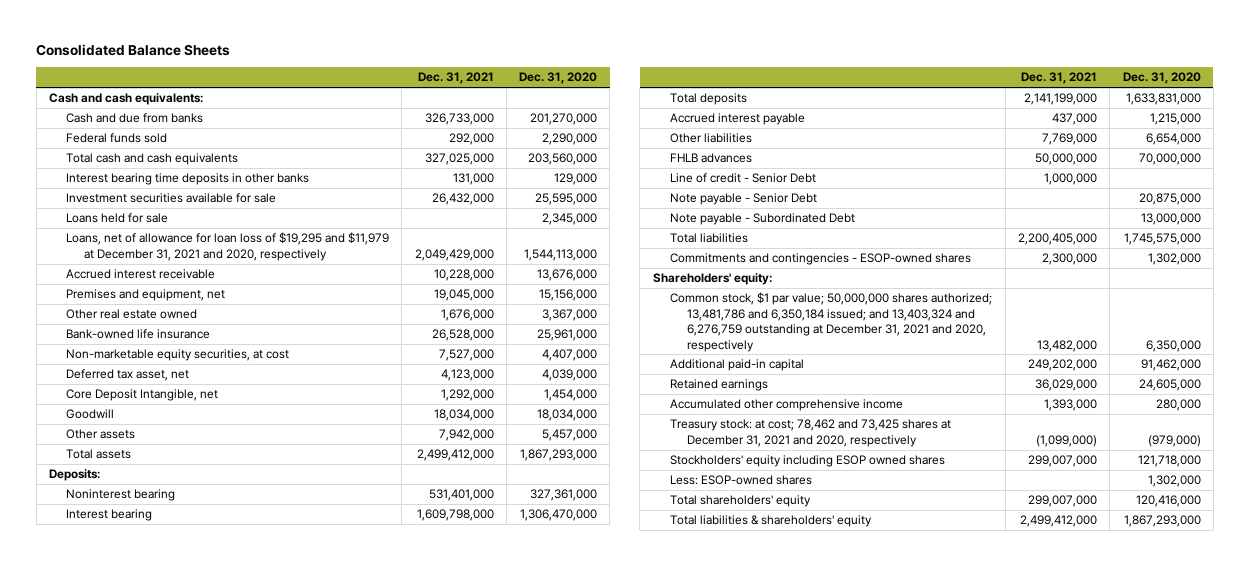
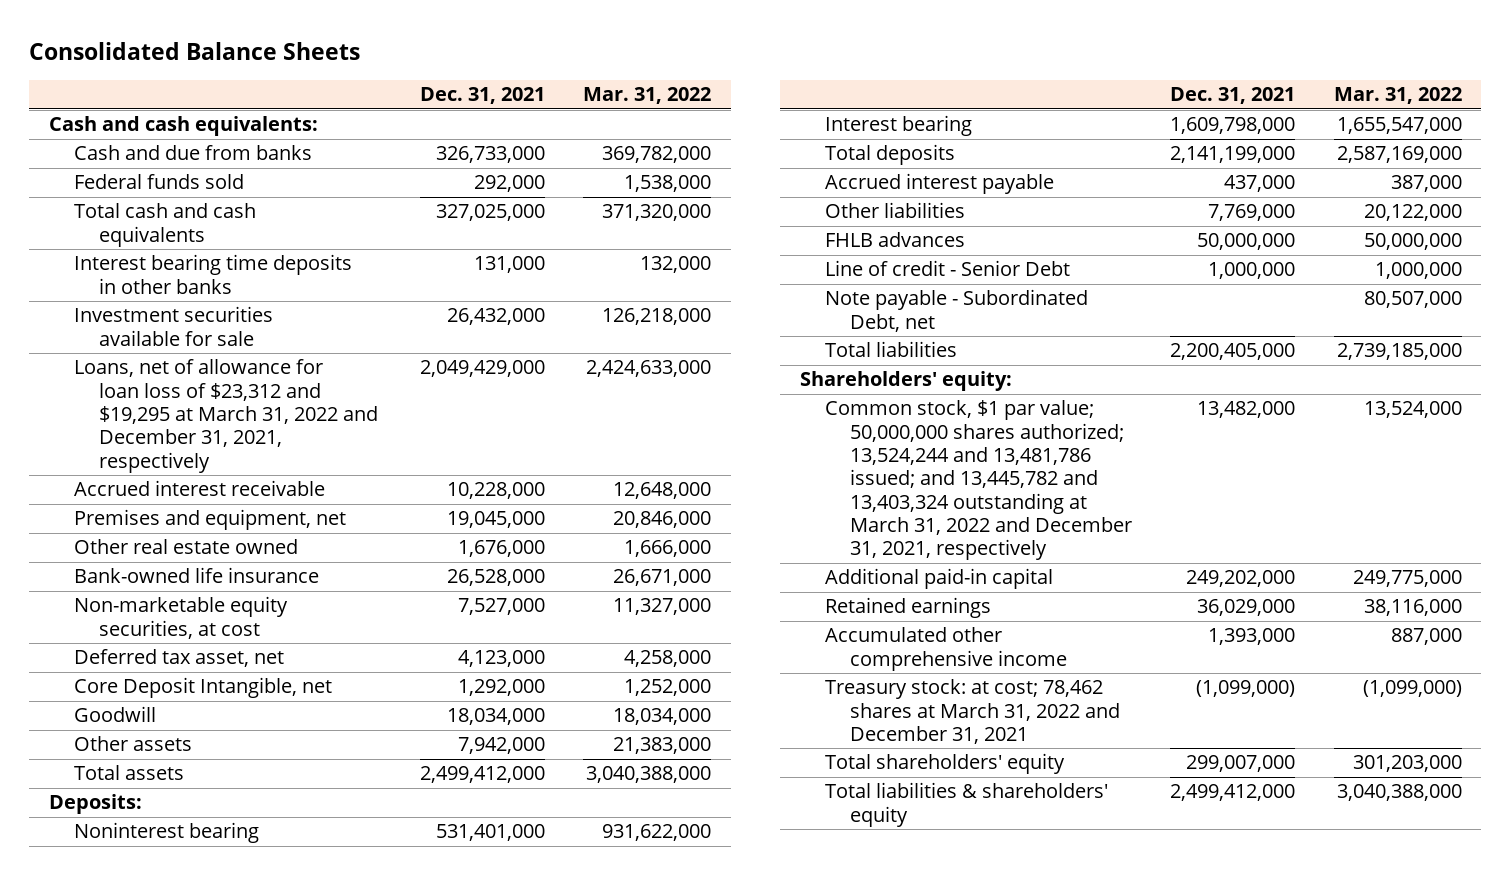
[518,72,597,85] Dec. 31, 2020 -> none
none -> [583,87,712,105] Mar. 31, 2022
[66,213,169,224] Loans held for sale -> none
[66,232,390,261] Loans, net of allowance for loan loss of $19,295 and $11,979 at December 31, 2021 and 2020, respectively -> [73,359,378,473] Loans, net of allowance for loan loss of $23,312 and $19,295 at March 31, 2022 and December 31, 2021, respectively
[669,193,817,206] Note payable - Senior Debt -> none
[669,213,855,226] Note payable - Subordinated Debt -> [824,289,1088,332] Note payable - Subordinated Debt, net
[669,253,971,266] Commitments and contingencies - ESOP-owned shares -> none
[669,292,992,352] Common stock, $1 par value; 50,000,000 shares authorized; 13,481,786 and 6,350,184 issued; and 13,403,324 and 6,276,759 outstanding at December 31, 2021 and 2020, respectively -> [824,400,1132,561] Common stock, $1 par value; 50,000,000 shares authorized; 13,524,244 and 13,481,786 issued; and 13,445,782 and 13,403,324 outstanding at March 31, 2022 and December 31, 2021, respectively
[669,455,945,468] Stockholders' equity including ESOP owned shares -> none
[669,475,812,486] Less: ESOP-owned shares -> none
[669,419,951,447] Treasury stock: at cost; 78,462 and 73,425 shares at December 31, 2021 and 2020, respectively -> [824,679,1120,744] Treasury stock: at cost; 78,462 shares at March 31, 2022 and December 31, 2021

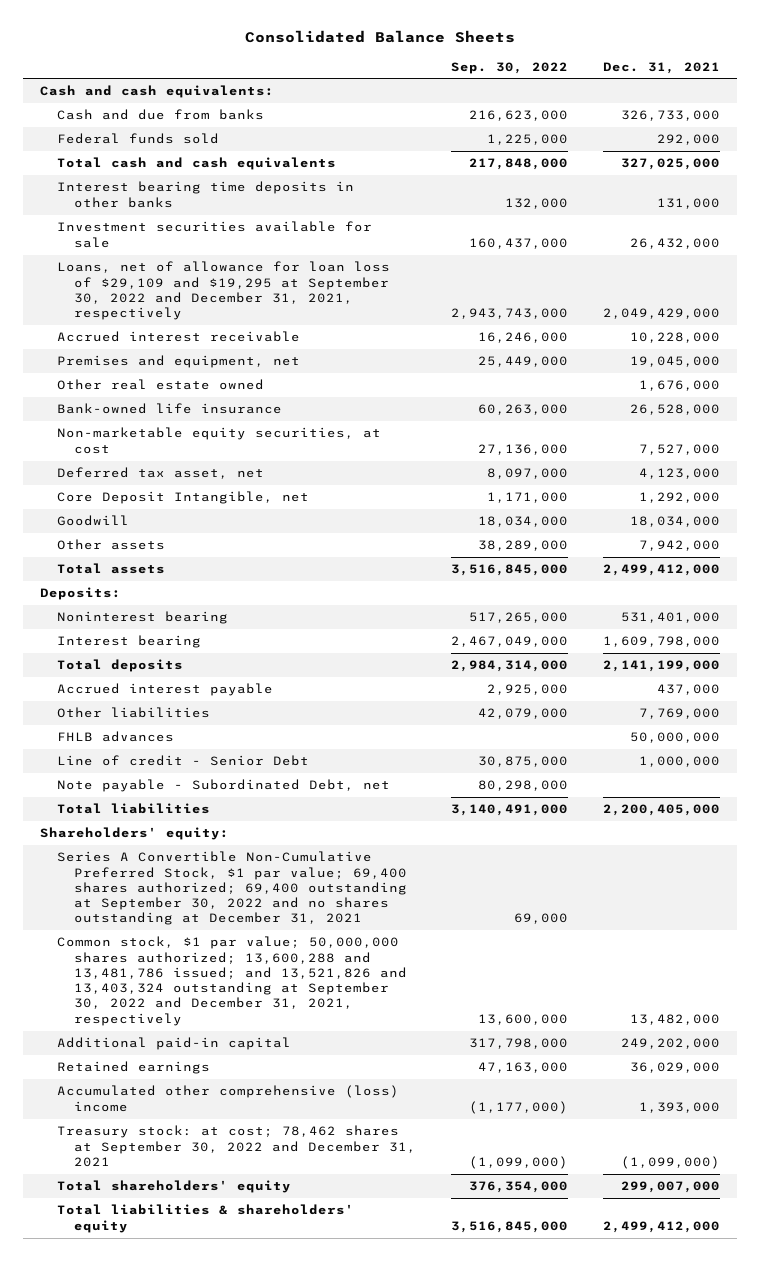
[583,87,712,105] Mar. 31, 2022 -> none
none -> [451,61,569,74] Sep. 30, 2022
[73,359,378,473] Loans, net of allowance for loan loss of $23,312 and $19,295 at March 31, 2022 and December 31, 2021, respectively -> [57,261,391,321] Loans, net of allowance for loan loss of $29,109 and $19,295 at September 30, 2022 and December 31, 2021, respectively
none -> [57,851,408,926] Series A Convertible Non-Cumulative Preferred Stock, $1 par value; 69,400 shares authorized; 69,400 outstanding at September 30, 2022 and no shares outstanding at December 31, 2021
[824,400,1132,561] Common stock, $1 par value; 50,000,000 shares authorized; 13,524,244 and 13,481,786 issued; and 13,445,782 and 13,403,324 outstanding at March 31, 2022 and December 31, 2021, respectively -> [57,936,408,1026] Common stock, $1 par value; 50,000,000 shares authorized; 13,600,288 and 13,481,786 issued; and 13,521,826 and 13,403,324 outstanding at September 30, 2022 and December 31, 2021, respectively
[824,627,1067,671] Accumulated other comprehensive income -> [57,1085,400,1112] Accumulated other comprehensive (loss) income
[824,679,1120,744] Treasury stock: at cost; 78,462 shares at March 31, 2022 and December 31, 2021 -> [57,1125,417,1167] Treasury stock: at cost; 78,462 shares at September 30, 2022 and December 31, 2021

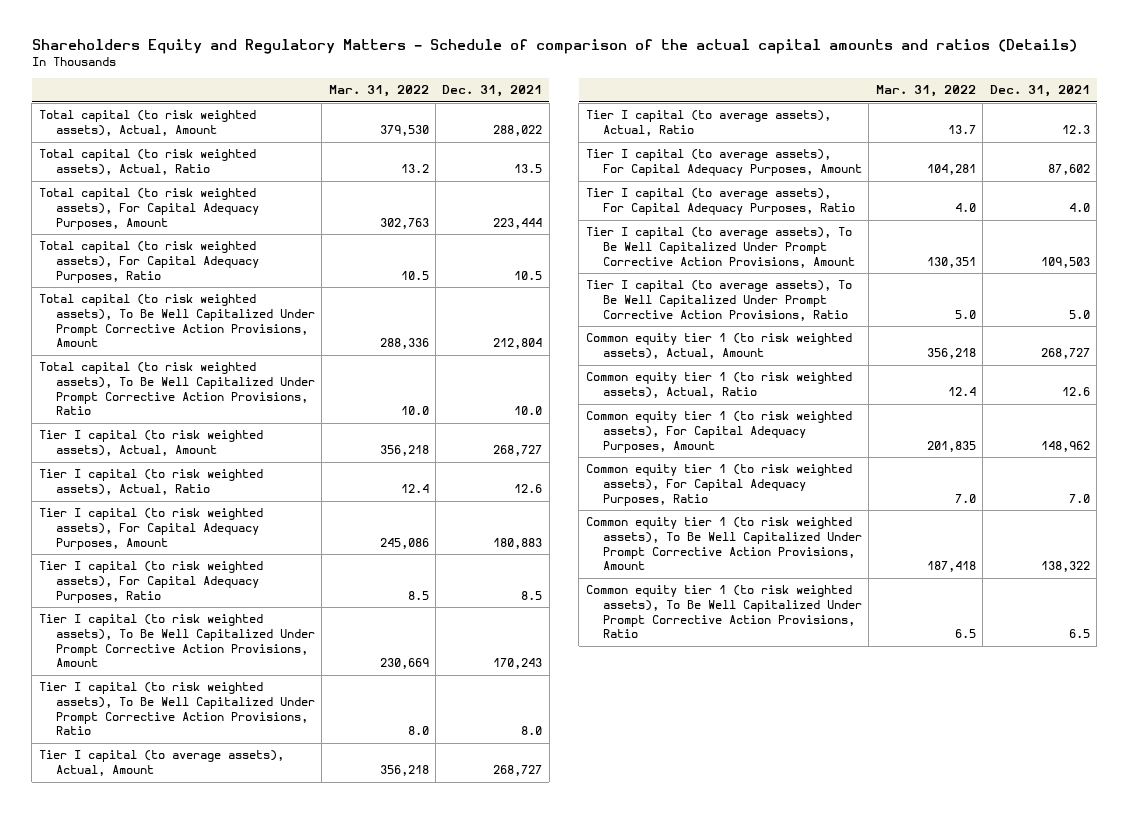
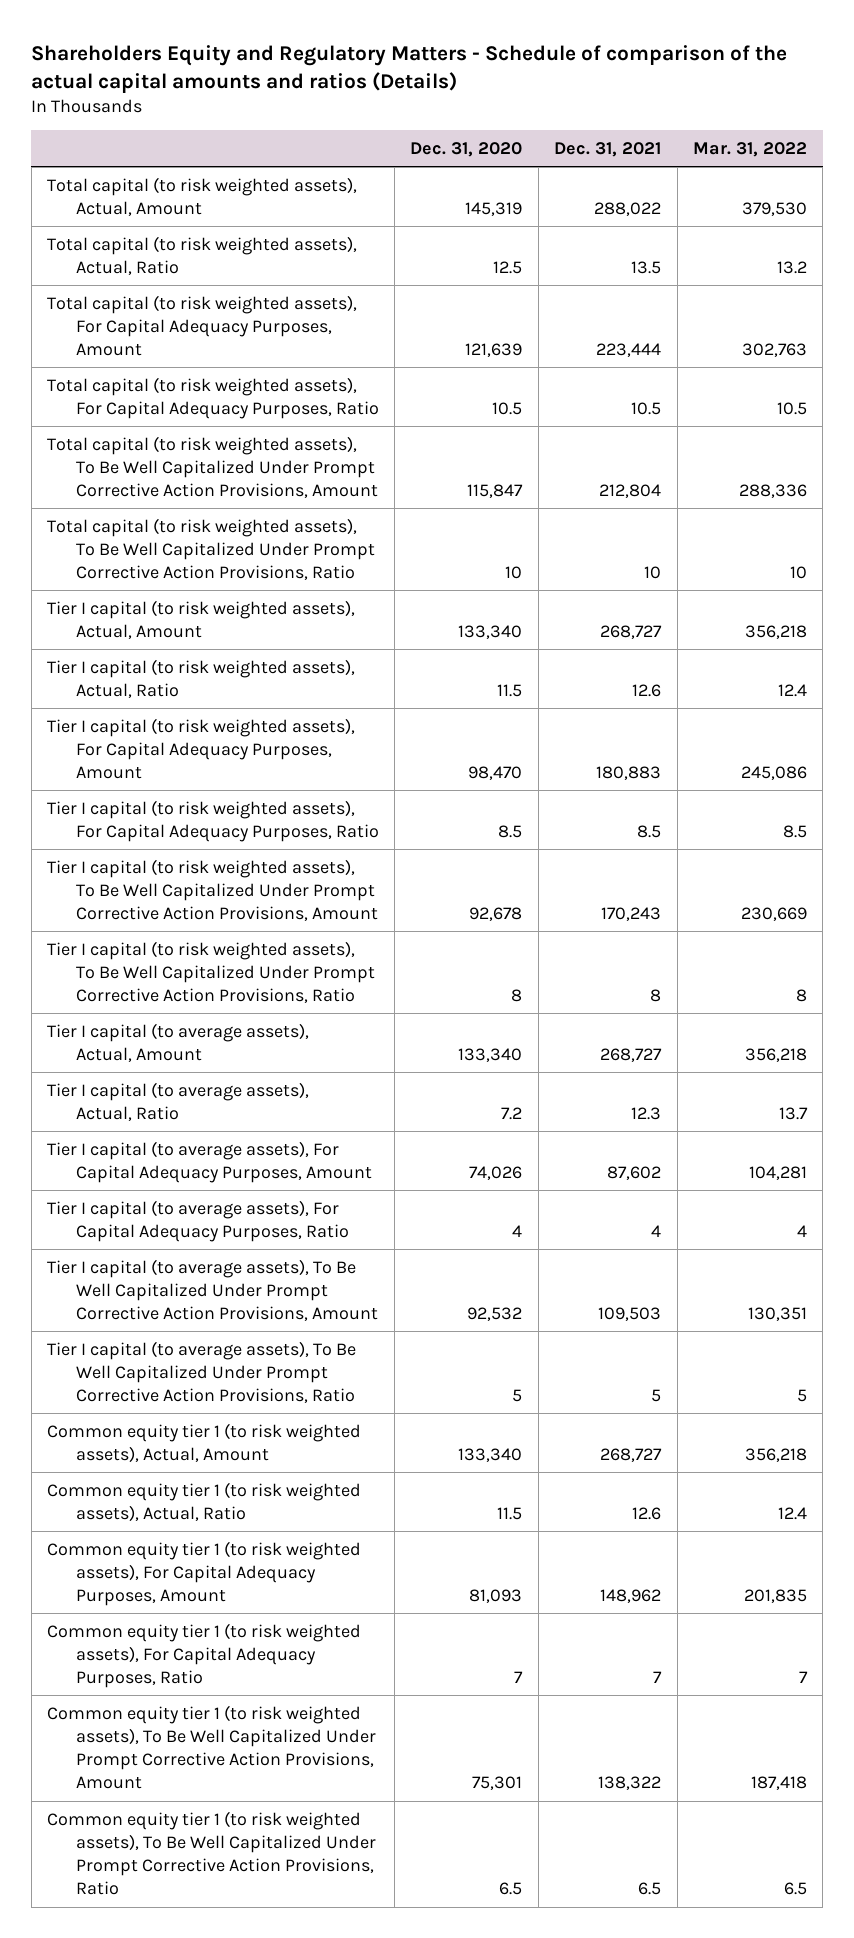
none -> [410,142,523,158] Dec. 31, 2020
[400,406,429,416] 10.0 -> [789,566,807,580] 10
[514,406,543,416] 10.0 -> [644,566,662,580] 10
[407,726,429,736] 8.0 -> [795,989,807,1003] 8
[521,726,543,736] 8.0 -> [650,989,662,1003] 8
[954,203,976,213] 4.0 -> [796,1224,807,1237] 4
[1068,203,1090,213] 4.0 -> [651,1224,662,1237] 4
[954,309,976,319] 5.0 -> [796,1389,807,1403] 5
[1068,309,1090,319] 5.0 -> [651,1389,662,1403] 5
[954,493,976,503] 7.0 -> [798,1671,808,1684] 7
[1068,493,1090,503] 7.0 -> [653,1671,663,1684] 7

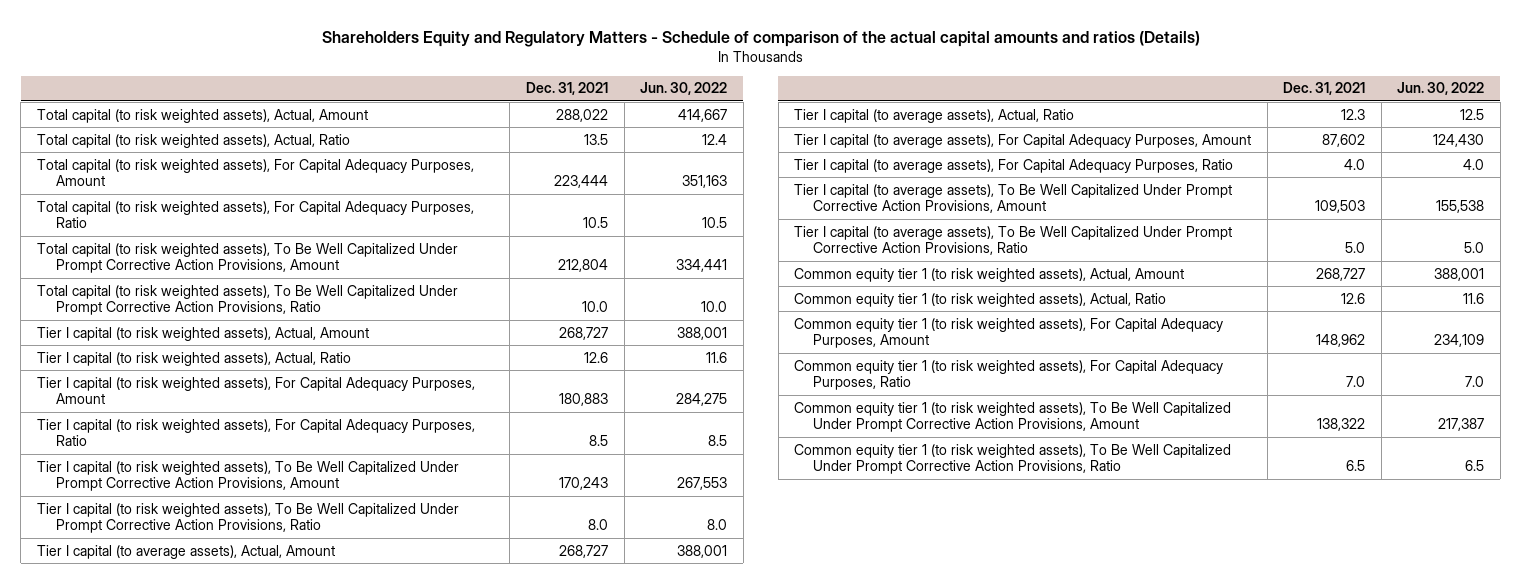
[410,142,523,158] Dec. 31, 2020 -> none
[692,142,807,158] Mar. 31, 2022 -> none
none -> [640,82,728,96] Jun. 30, 2022
[644,566,662,580] 10 -> [581,301,608,313] 10.0
[650,989,662,1003] 8 -> [587,519,608,531] 8.0
[651,1224,662,1237] 4 -> [1344,158,1366,170] 4.0
[651,1389,662,1403] 5 -> [1345,242,1366,254] 5.0
[653,1671,663,1684] 7 -> [1346,376,1366,388] 7.0

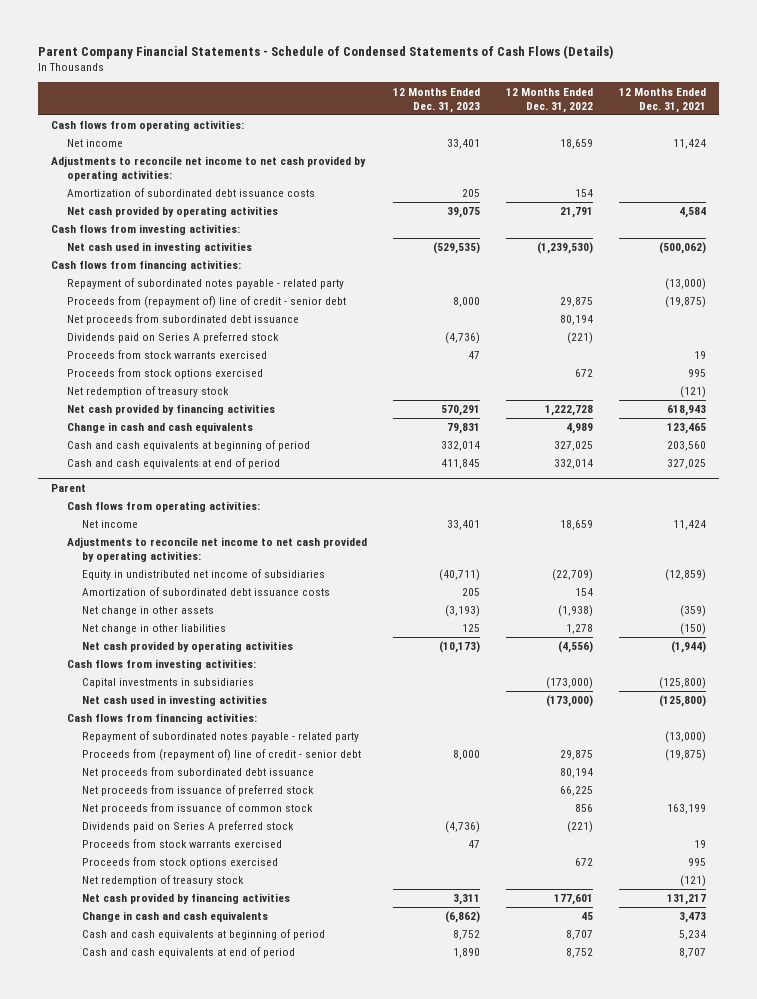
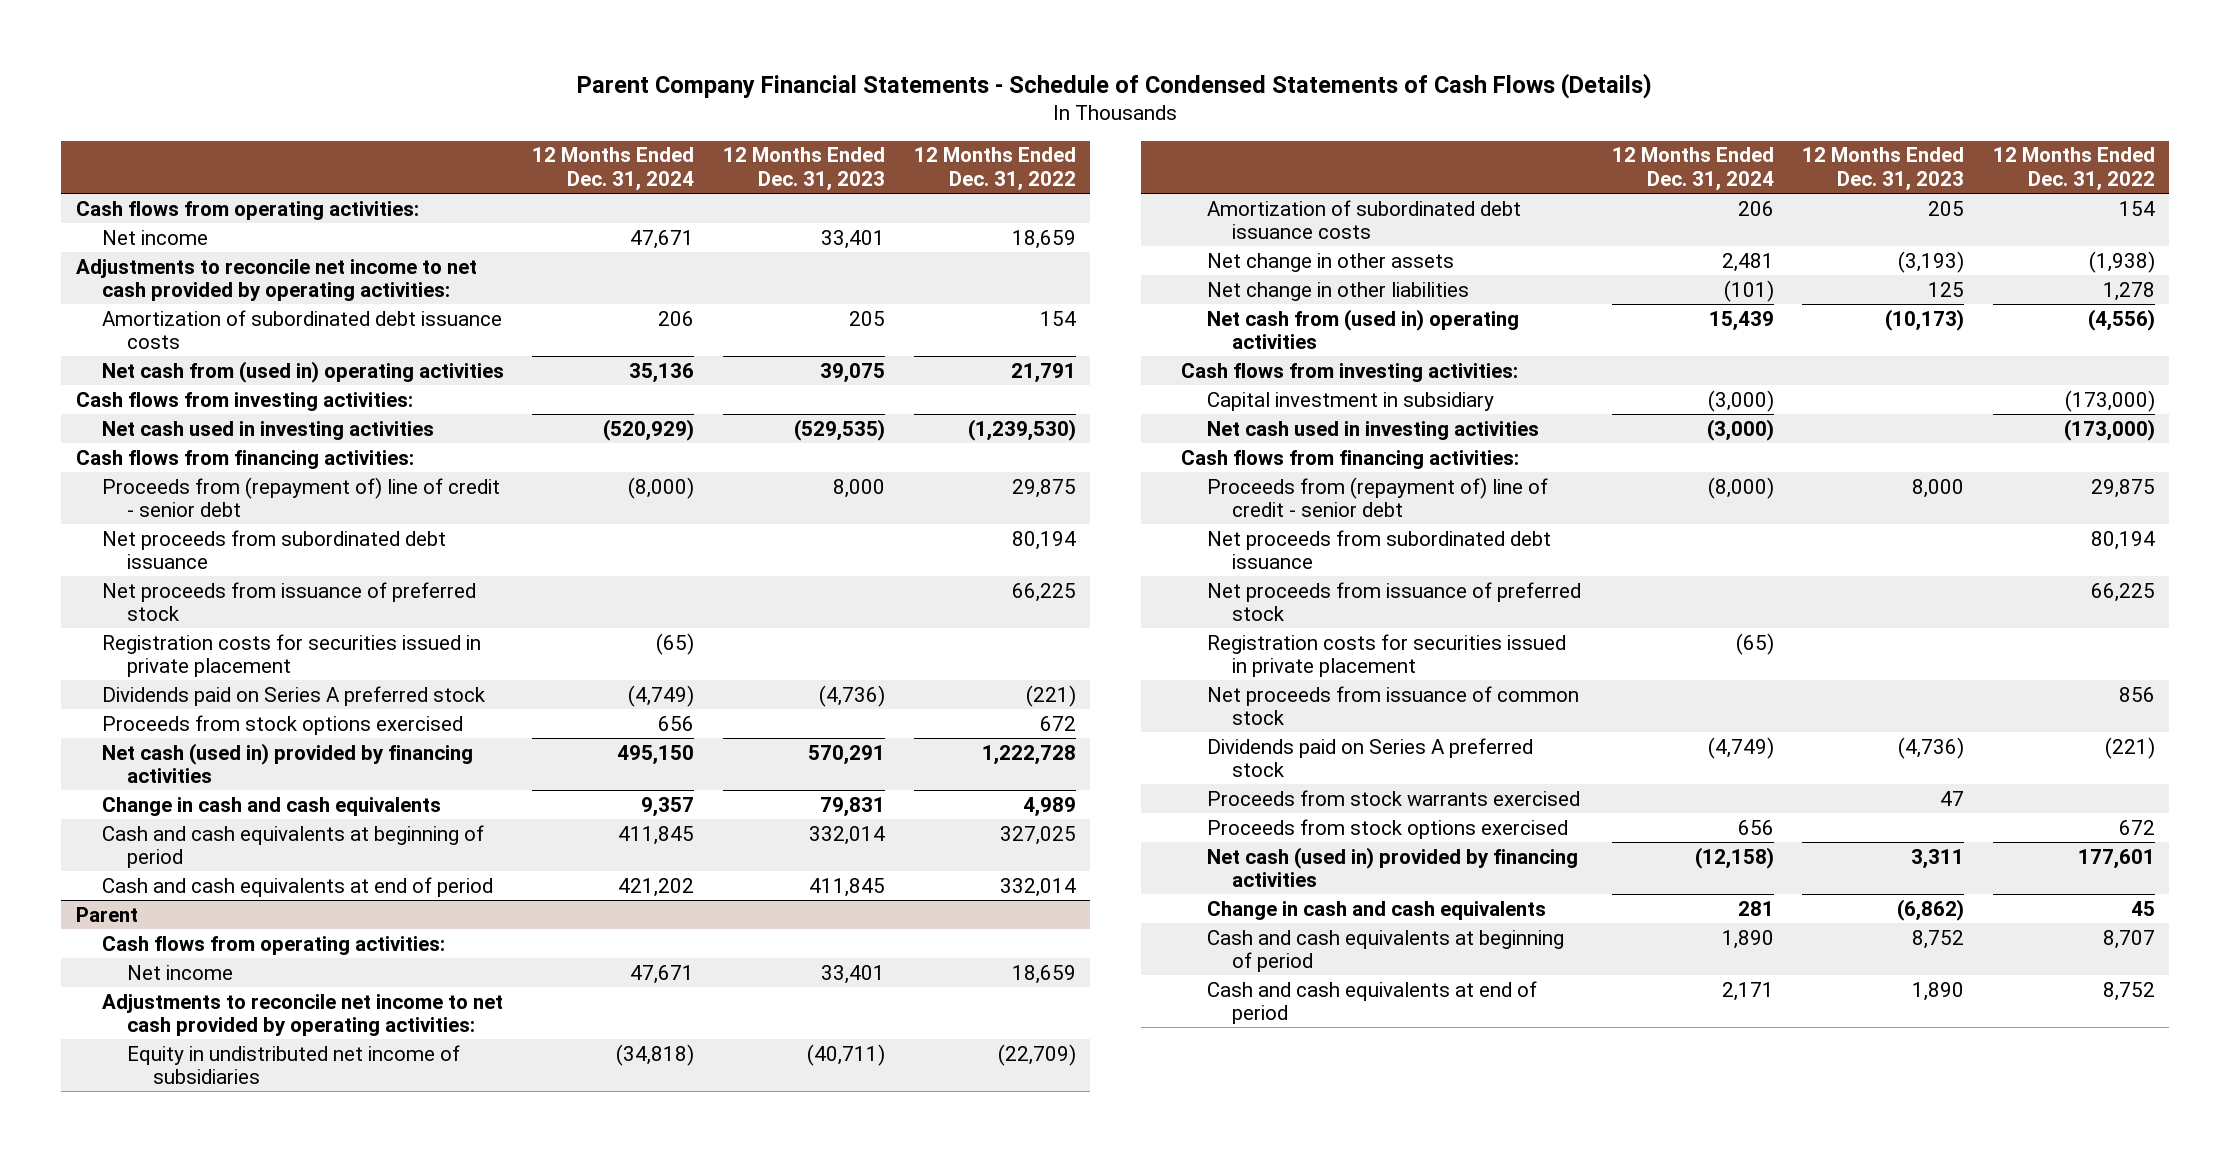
[618,87,706,113] 12 Months Ended Dec. 31, 2021 -> none
none -> [532,147,695,191] 12 Months Ended Dec. 31, 2024
[66,206,278,218] Net cash provided by operating activities -> [101,360,504,383] Net cash from (used in) operating activities
[66,278,344,290] Repayment of subordinated notes payable - related party -> none
none -> [101,581,476,622] Net proceeds from issuance of preferred stock
none -> [101,633,481,678] Registration costs for securities issued in private placement
[66,350,267,360] Proceeds from stock warrants exercised -> none
[66,386,229,398] Net redemption of treasury stock -> none
[66,404,275,416] Net cash provided by financing activities -> [101,742,473,784] Net cash (used in) provided by financing activities
[82,641,294,653] Net cash provided by operating activities -> [1206,308,1519,350] Net cash from (used in) operating activities
[82,678,255,689] Capital investments in subsidiaries -> [1206,391,1494,411] Capital investment in subsidiary
[82,731,360,743] Repayment of subordinated notes payable - related party -> none
none -> [1206,633,1566,678] Registration costs for securities issued in private placement
[82,875,245,887] Net redemption of treasury stock -> none
[82,893,291,905] Net cash provided by financing activities -> [1206,846,1578,888] Net cash (used in) provided by financing activities

